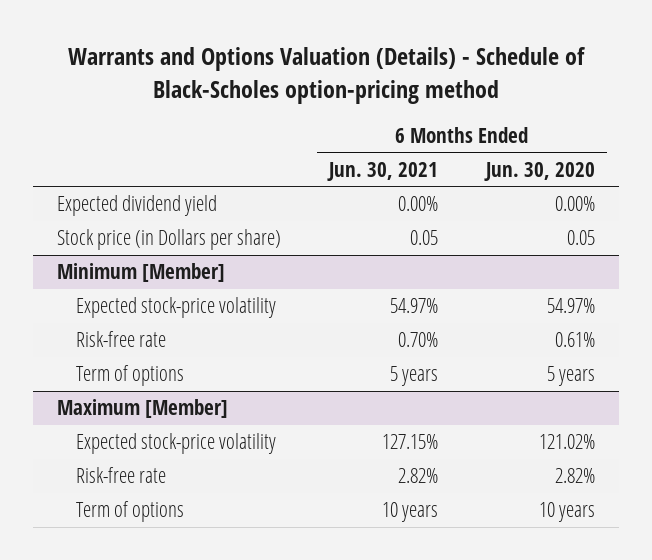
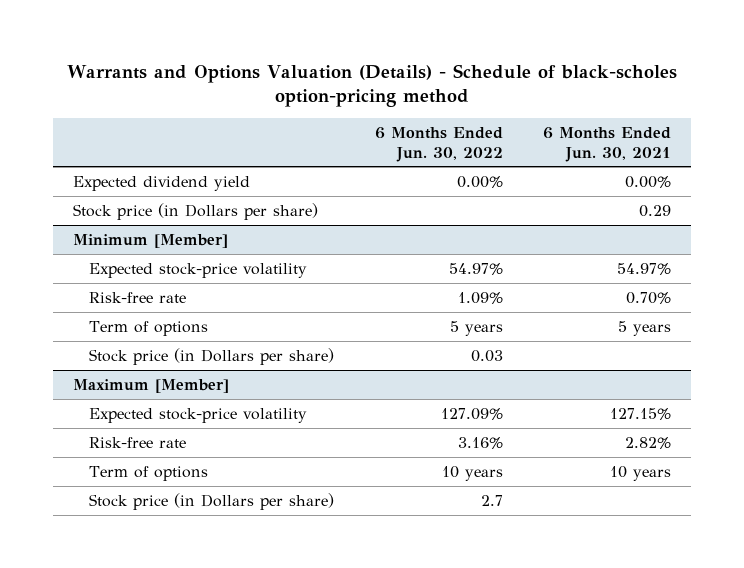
[67,47,586,104] Warrants and Options Valuation (Details) - Schedule of Black-Scholes option-pricing method -> [66,63,677,108] Warrants and Options Valuation (Details) - Schedule of black-scholes option-pricing method
[483,161,595,181] Jun. 30, 2020 -> none
none -> [374,127,503,162] 6 Months Ended Jun. 30, 2022
[409,230,438,246] 0.05 -> [638,204,671,217] 0.29
none -> [89,347,335,365] Stock price (in Dollars per share)
none -> [89,492,335,510] Stock price (in Dollars per share)

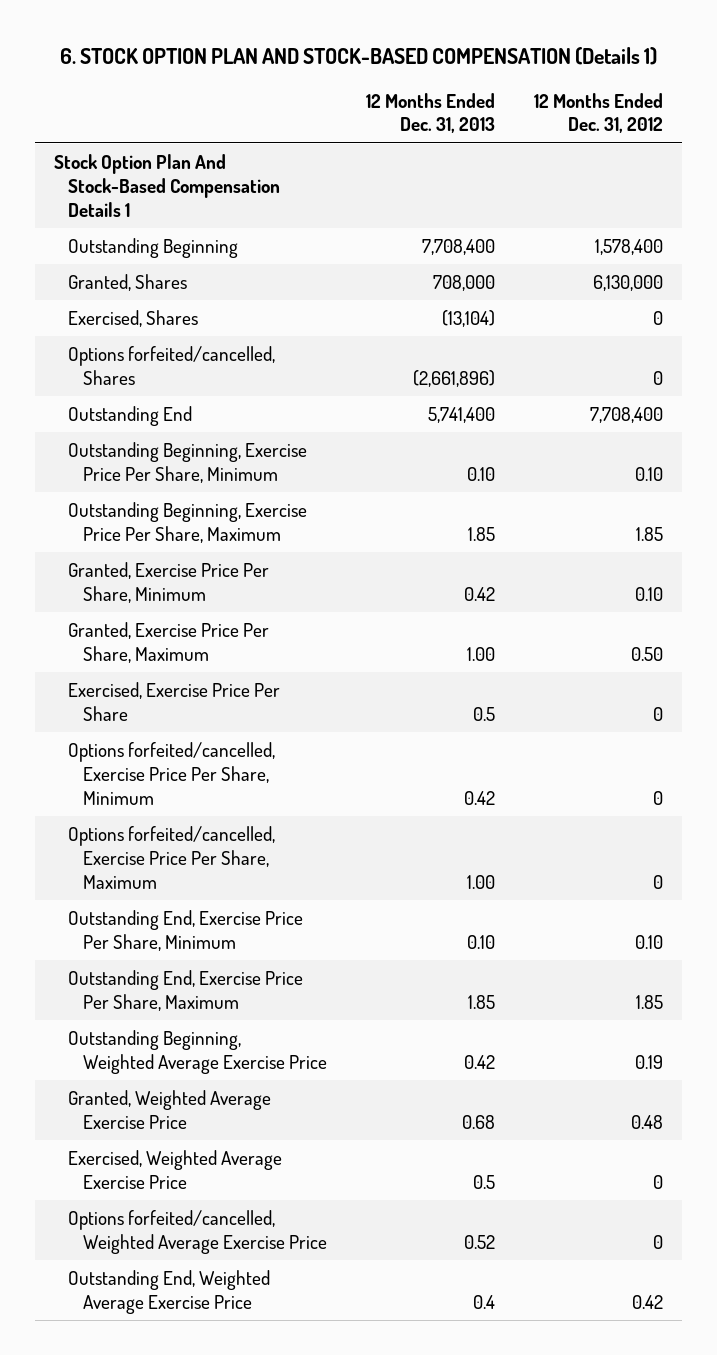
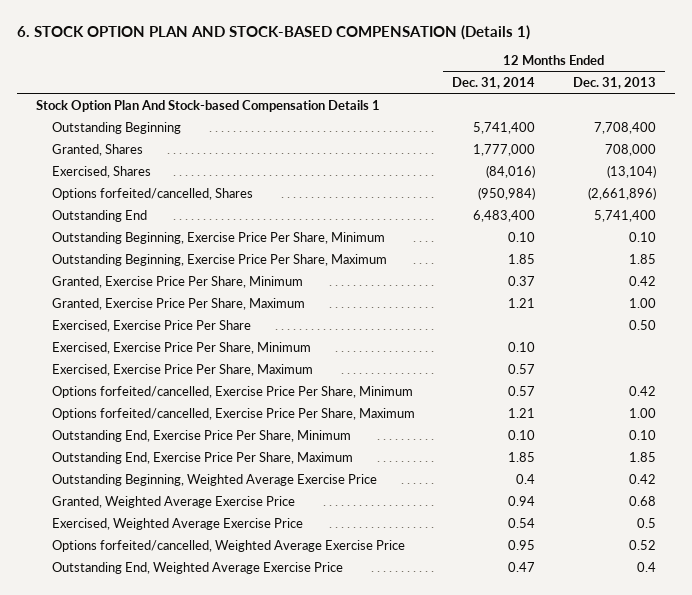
[533,92,663,134] 12 Months Ended Dec. 31, 2012 -> none
none -> [452,77,536,90] Dec. 31, 2014
[54,154,281,217] Stock Option Plan And Stock-Based Compensation Details 1 -> [35,99,380,112] Stock Option Plan And Stock-based Compensation Details 1
[472,707,495,722] 0.5 -> [628,319,656,330] 0.50
none -> [51,341,311,354] Exercised, Exercise Price Per Share, Minimum
none -> [51,363,313,376] Exercised, Exercise Price Per Share, Maximum

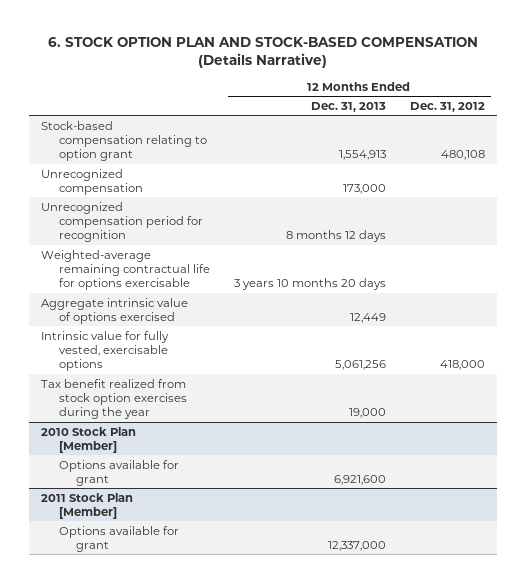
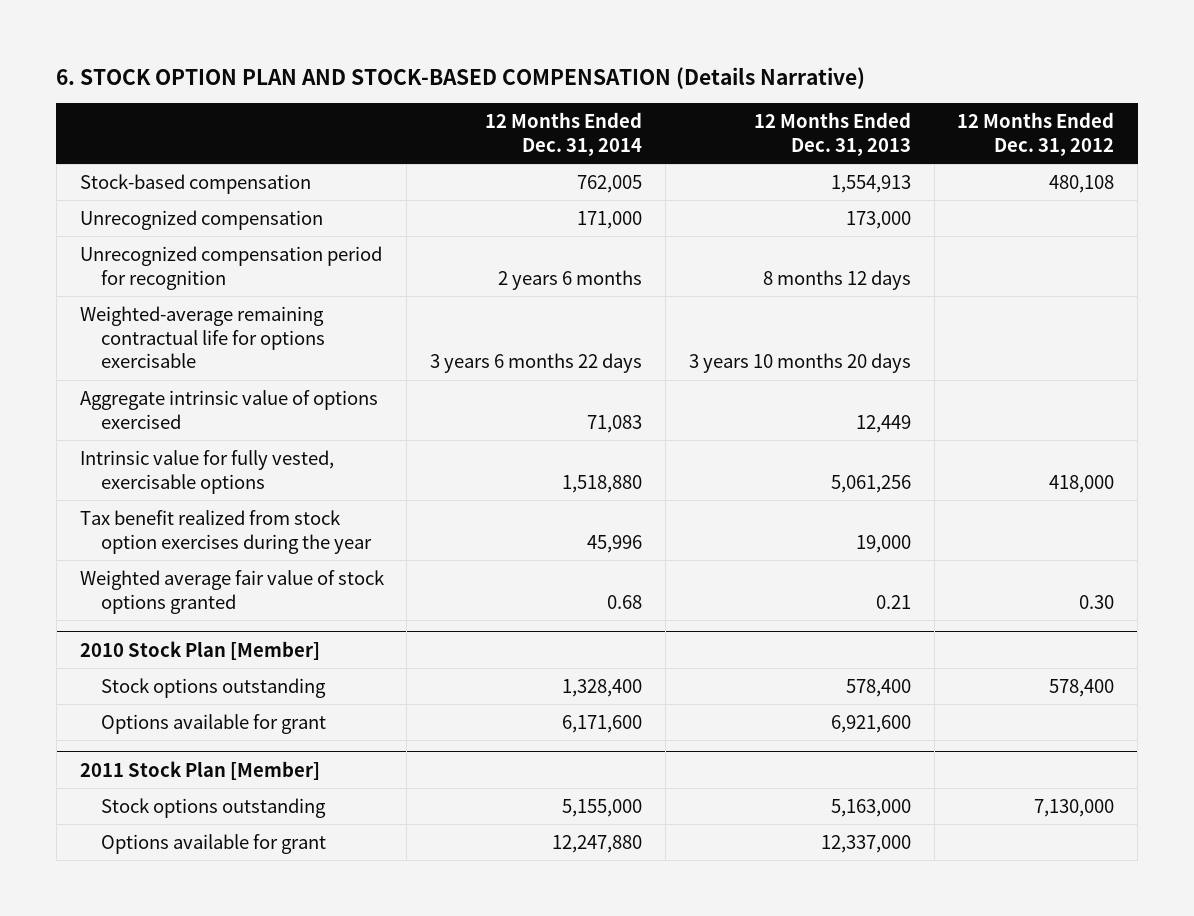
none -> [485,112,643,156] 12 Months Ended Dec. 31, 2014
[40,120,207,162] Stock-based compensation relating to option grant -> [79,173,311,194] Stock-based compensation
none -> [79,569,385,614] Weighted average fair value of stock options granted
none -> [100,677,326,698] Stock options outstanding
none -> [100,797,326,818] Stock options outstanding

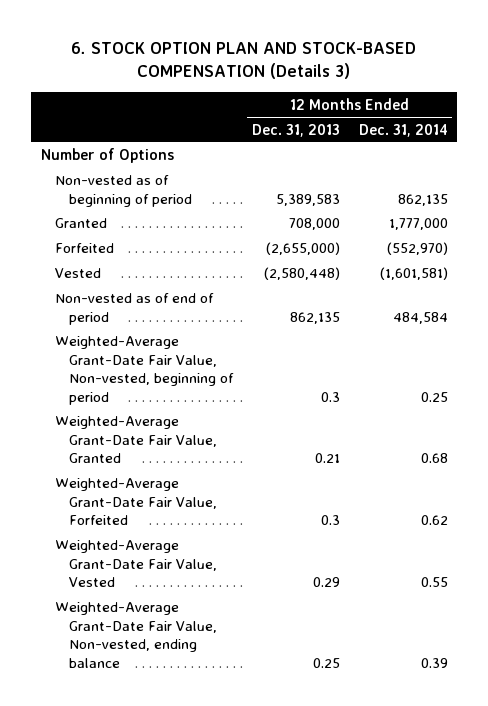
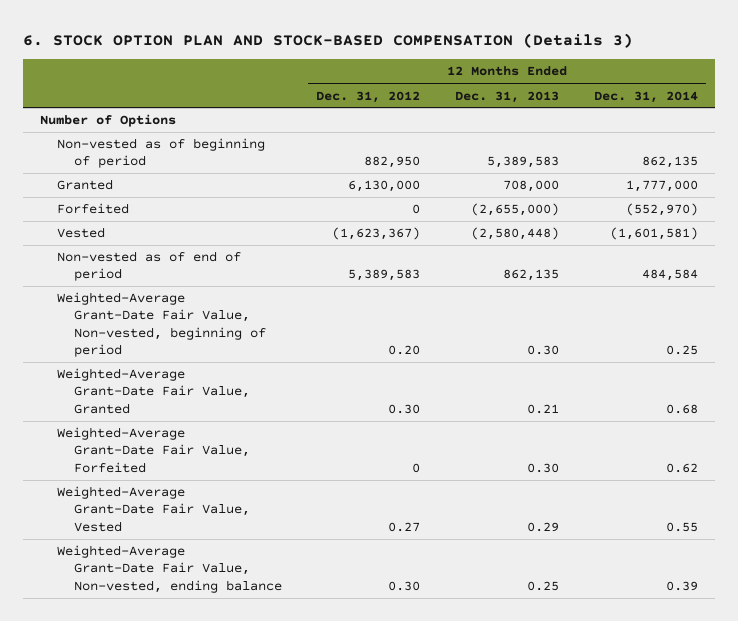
none -> [316,90,421,103] Dec. 31, 2012
[321,392,341,403] 0.3 -> [527,344,560,355] 0.30
[321,515,341,526] 0.3 -> [527,462,560,473] 0.30

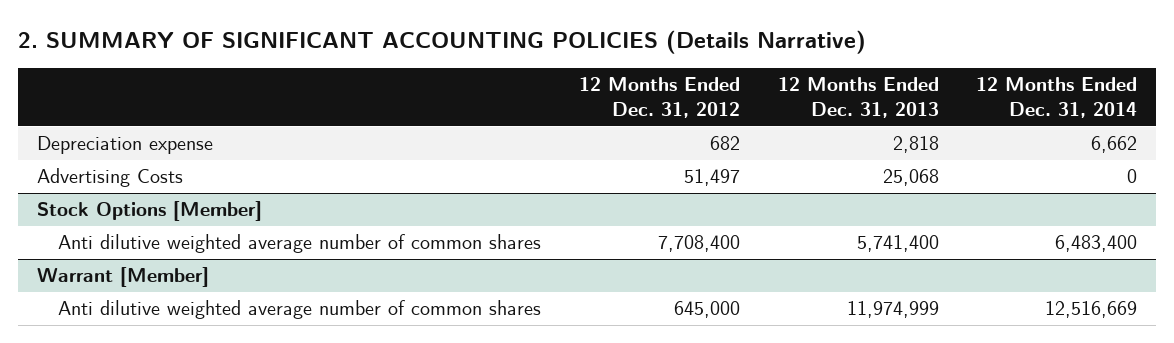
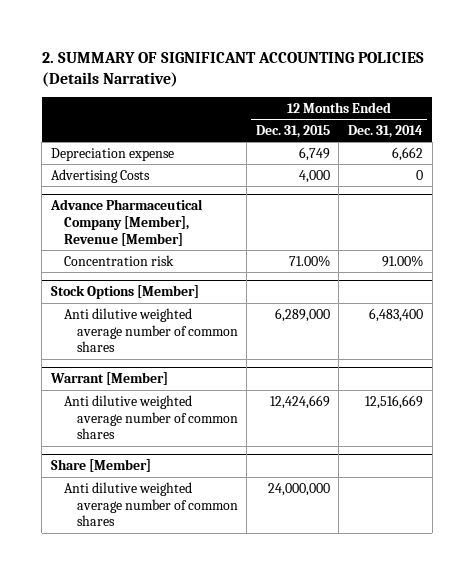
[579,77,741,118] 12 Months Ended Dec. 31, 2012 -> none
[777,77,939,118] 12 Months Ended Dec. 31, 2013 -> none
none -> [255,124,330,138] Dec. 31, 2015
none -> [49,199,203,246] Advance Pharmaceutical Company [Member], Revenue [Member]
none -> [63,254,174,266] Concentration risk
none -> [50,459,151,473] Share [Member]
none -> [63,481,238,527] Anti dilutive weighted average number of common shares

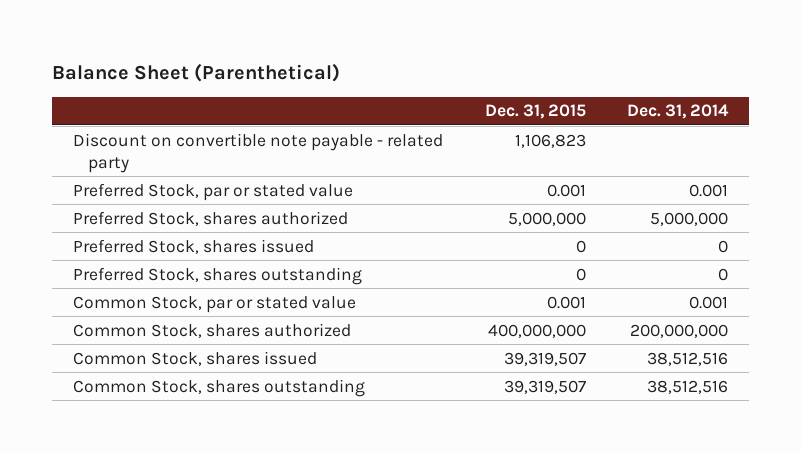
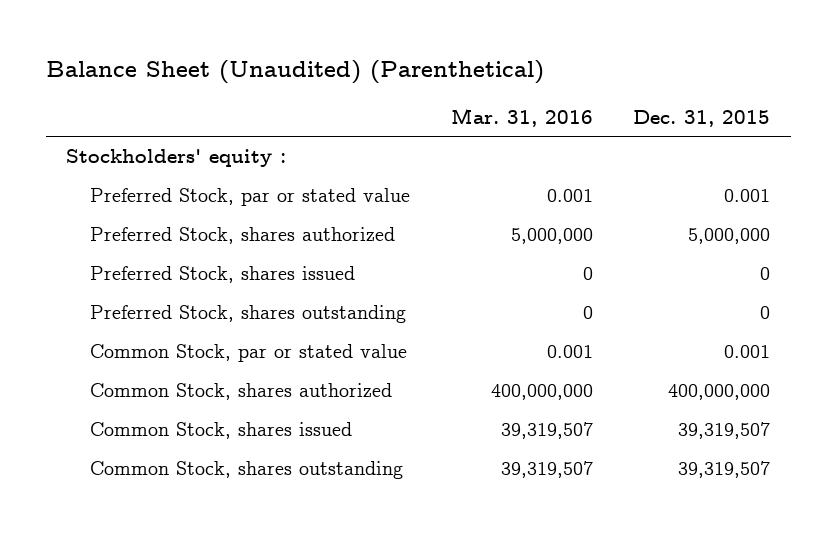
[52,63,341,83] Balance Sheet (Parenthetical) -> [46,60,545,85] Balance Sheet (Unaudited) (Parenthetical)
[627,104,730,120] Dec. 31, 2014 -> none
none -> [450,107,593,127] Mar. 31, 2016
[73,132,444,173] Discount on convertible note payable - related party -> none
none -> [66,149,287,168] Stockholders' equity :

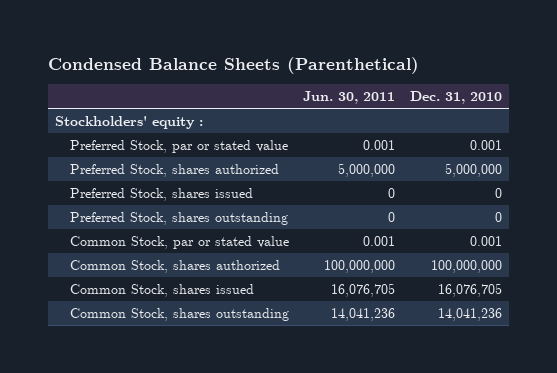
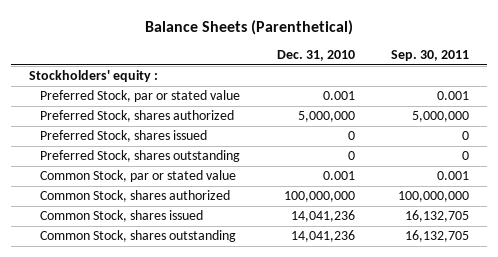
[47,56,419,74] Condensed Balance Sheets (Parenthetical) -> [144,19,353,35] Balance Sheets (Parenthetical)
[303,91,396,105] Jun. 30, 2011 -> none
none -> [390,50,469,62] Sep. 30, 2011
[437,282,502,297] 16,076,705 -> [290,210,355,223] 14,041,236

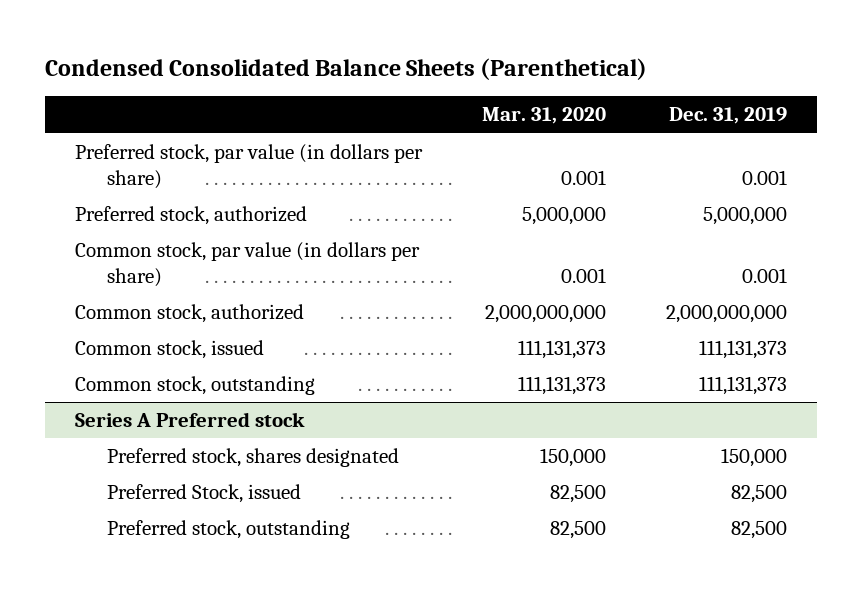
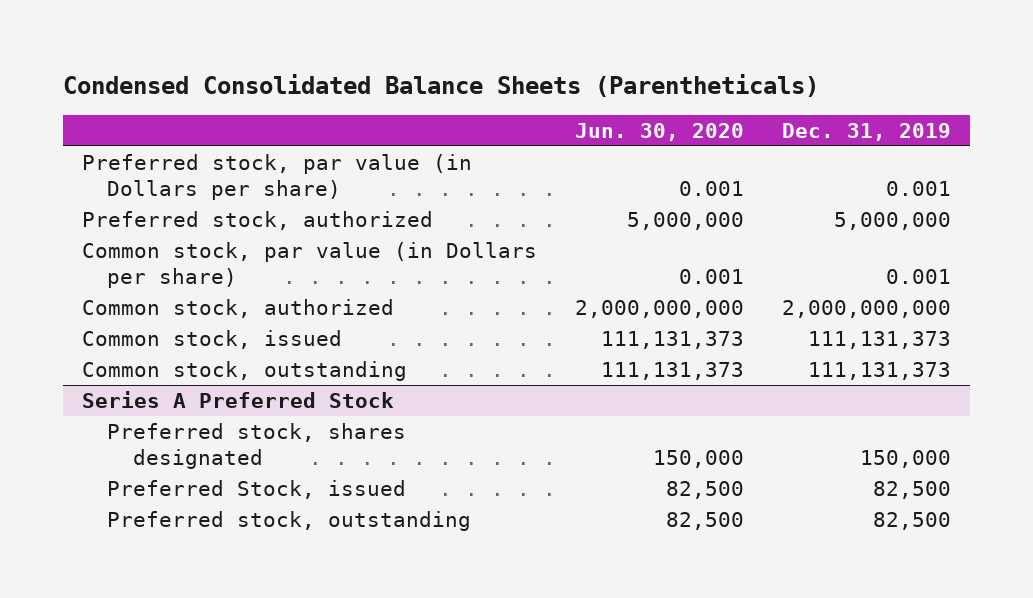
[44,58,647,81] Condensed Consolidated Balance Sheets (Parenthetical) -> [62,74,819,98] Condensed Consolidated Balance Sheets (Parentheticals)
[481,107,606,125] Mar. 31, 2020 -> none
none -> [574,122,744,141] Jun. 30, 2020
[74,143,423,189] Preferred stock, par value (in dollars per share) -> [81,153,472,200] Preferred stock, par value (in Dollars per share)
[74,241,420,287] Common stock, par value (in dollars per share) -> [81,241,537,288] Common stock, par value (in Dollars per share)
[74,411,305,427] Series A Preferred stock -> [81,390,394,408] Series A Preferred Stock

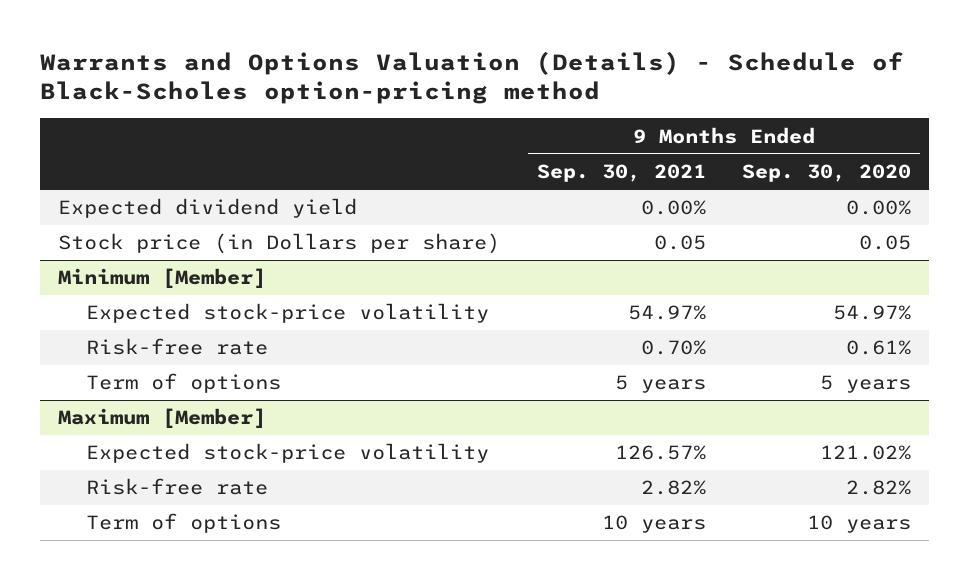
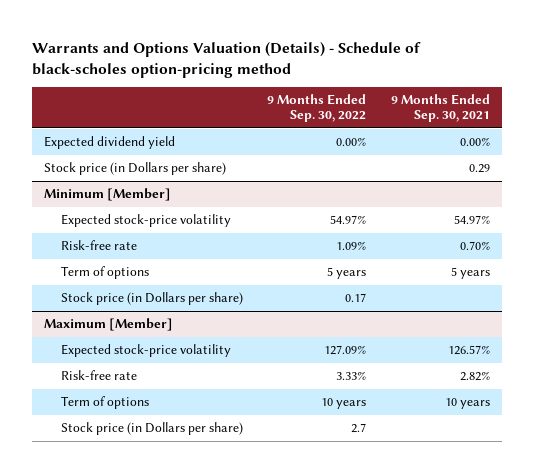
[40,50,905,105] Warrants and Options Valuation (Details) - Schedule of Black-Scholes option-pricing method -> [32,41,422,78] Warrants and Options Valuation (Details) - Schedule of black-scholes option-pricing method
[742,164,912,183] Sep. 30, 2020 -> none
none -> [267,93,367,123] 9 Months Ended Sep. 30, 2022
[653,235,706,251] 0.05 -> [468,164,490,174] 0.29
none -> [61,292,244,306] Stock price (in Dollars per share)
none -> [61,422,244,436] Stock price (in Dollars per share)

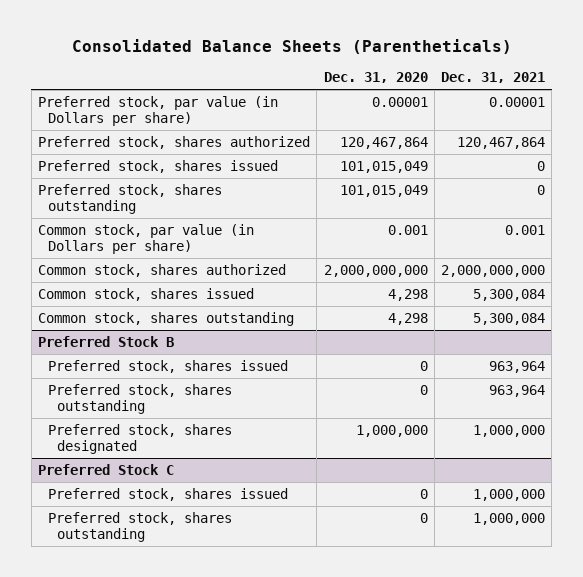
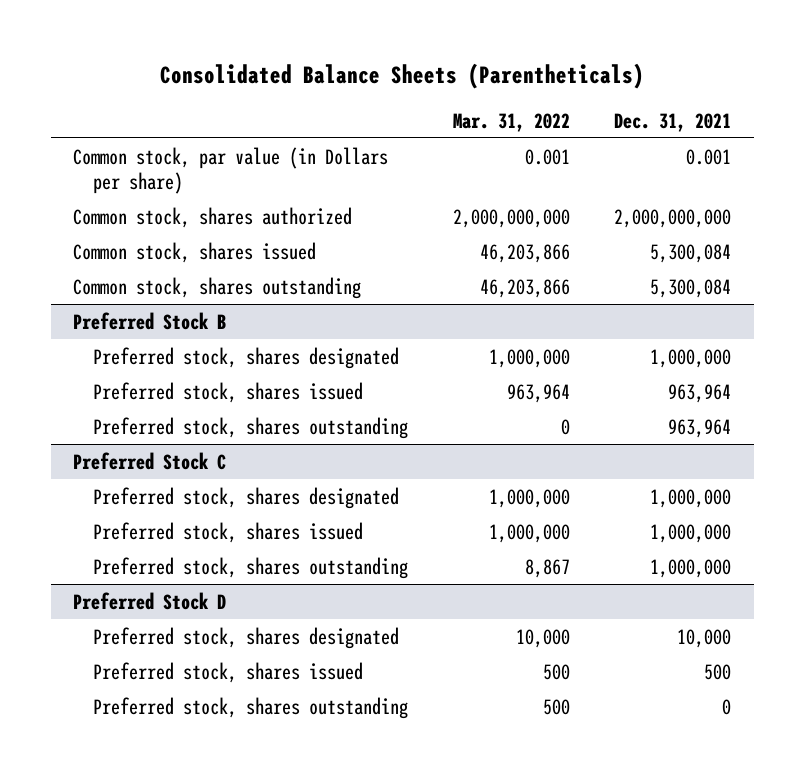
[323,72,428,84] Dec. 31, 2020 -> none
none -> [452,112,570,132] Mar. 31, 2022
[38,95,279,126] Preferred stock, par value (in Dollars per share) -> none
[38,135,311,149] Preferred stock, shares authorized -> none
[38,159,279,173] Preferred stock, shares issued -> none
[38,183,223,214] Preferred stock, shares outstanding -> none
[47,423,232,454] Preferred stock, shares designated -> [93,346,400,369] Preferred stock, shares designated
none -> [93,486,400,509] Preferred stock, shares designated
none -> [73,591,227,610] Preferred Stock D
none -> [93,626,400,649] Preferred stock, shares designated
none -> [93,661,364,683] Preferred stock, shares issued
none -> [93,696,409,719] Preferred stock, shares outstanding

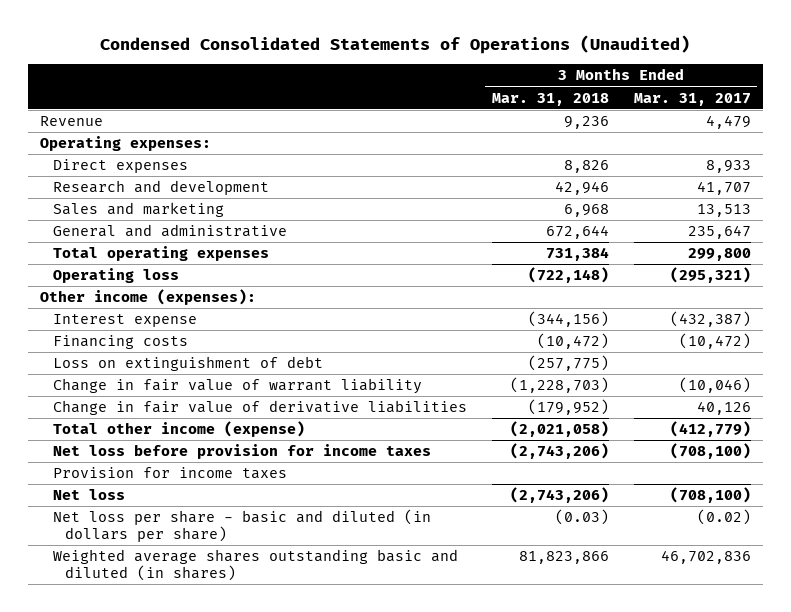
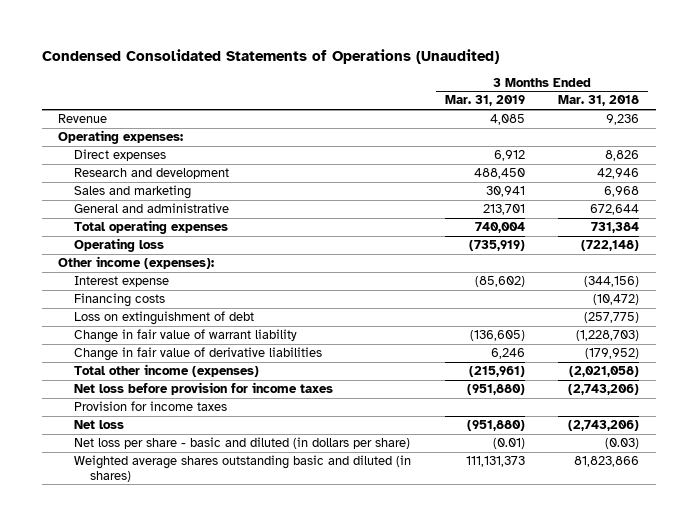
[633,92,751,106] Mar. 31, 2017 -> none
none -> [444,95,525,107] Mar. 31, 2019
[52,421,305,438] Total other income (expense) -> [74,364,260,378] Total other income (expenses)

